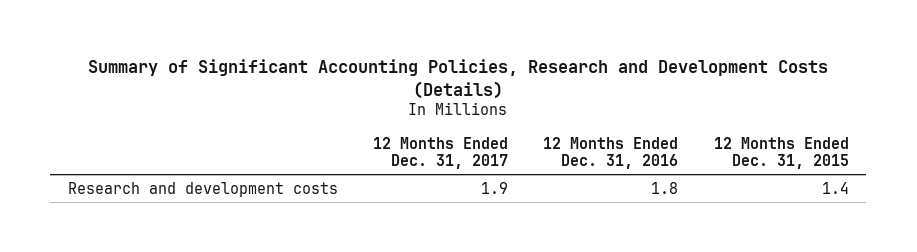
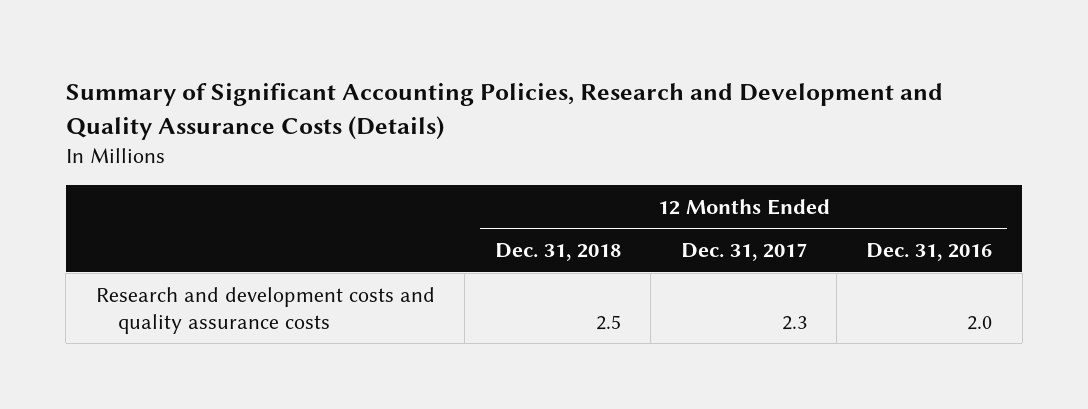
[88,58,829,99] Summary of Significant Accounting Policies, Research and Development Costs (Details) -> [65,82,943,140] Summary of Significant Accounting Policies, Research and Development and Quality Assurance Costs (Details)
[713,136,849,170] 12 Months Ended Dec. 31, 2015 -> none
none -> [494,243,621,262] Dec. 31, 2018
[67,181,338,197] Research and development costs -> [95,286,435,334] Research and development costs and quality assurance costs
[481,181,509,194] 1.9 -> [781,315,807,330] 2.3
[651,181,679,194] 1.8 -> [967,315,993,330] 2.0

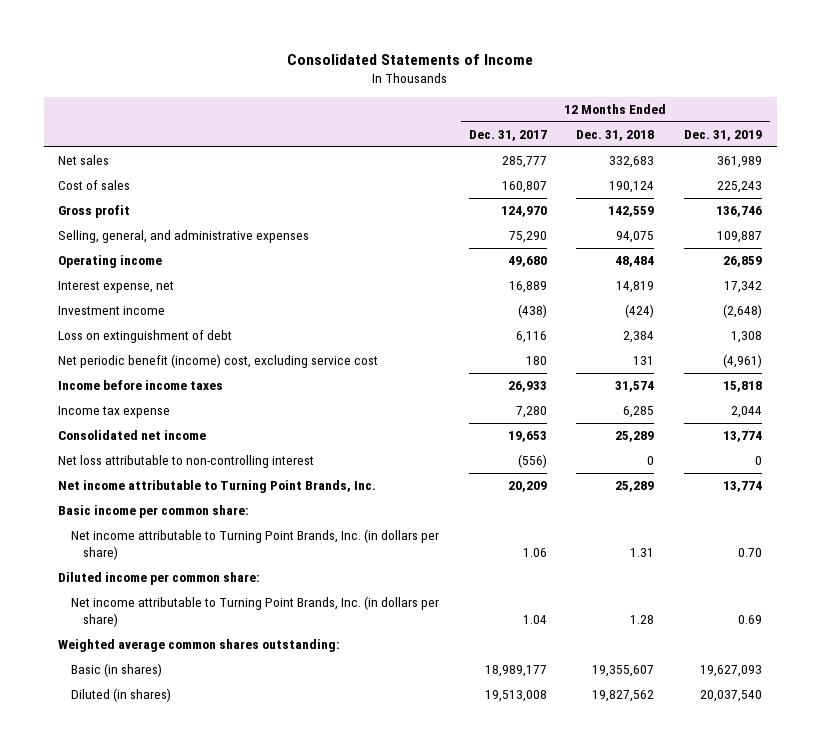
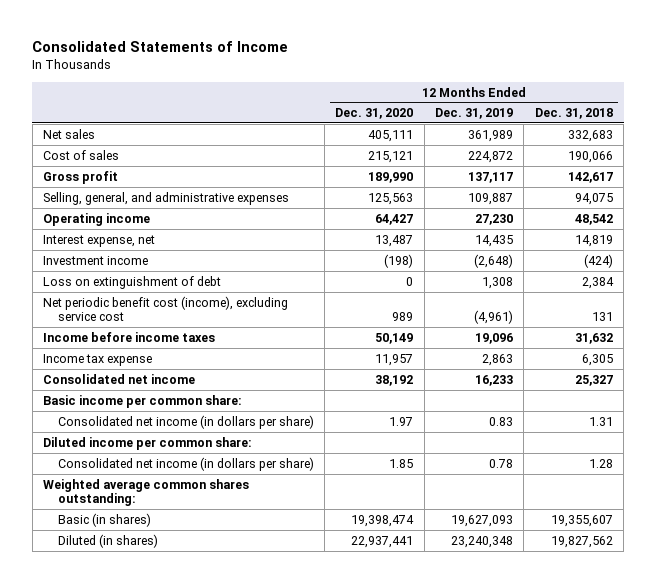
[468,130,547,142] Dec. 31, 2017 -> none
none -> [335,108,414,120] Dec. 31, 2020
[609,181,655,194] 190,124 -> [567,150,613,163] 190,066
[717,181,763,194] 225,243 -> [468,150,514,163] 224,872
[608,206,655,218] 142,559 -> [567,171,613,183] 142,617
[716,206,763,218] 136,746 -> [468,171,514,183] 137,117
[615,256,655,268] 48,484 -> [574,213,613,225] 48,542
[723,256,763,268] 26,859 -> [475,213,514,225] 27,230
[724,281,763,294] 17,342 -> [475,234,514,247] 14,435
[58,455,315,469] Net loss attributable to non-controlling interest -> none
[58,480,377,494] Net income attributable to Turning Point Brands, Inc. -> none
[58,354,379,369] Net periodic benefit (income) cost, excluding service cost -> [43,295,289,322] Net periodic benefit cost (income), excluding service cost
[615,381,655,393] 31,574 -> [574,332,613,344] 31,632
[723,381,763,393] 15,818 -> [475,332,514,344] 19,096
[623,406,655,419] 6,285 -> [581,353,613,366] 6,305
[731,406,763,419] 2,044 -> [482,353,514,366] 2,863
[615,431,655,443] 25,289 -> [574,374,613,386] 25,327
[723,431,763,443] 13,774 -> [475,374,514,386] 16,233
[70,529,439,561] Net income attributable to Turning Point Brands, Inc. (in dollars per share) -> [57,414,314,429] Consolidated net income (in dollars per share)
[738,548,763,558] 0.70 -> [489,416,514,426] 0.83
[70,596,439,628] Net income attributable to Turning Point Brands, Inc. (in dollars per share) -> [57,456,314,471] Consolidated net income (in dollars per share)
[738,615,763,625] 0.69 -> [489,458,514,468] 0.78
[700,690,763,703] 20,037,540 -> [451,535,514,548] 23,240,348

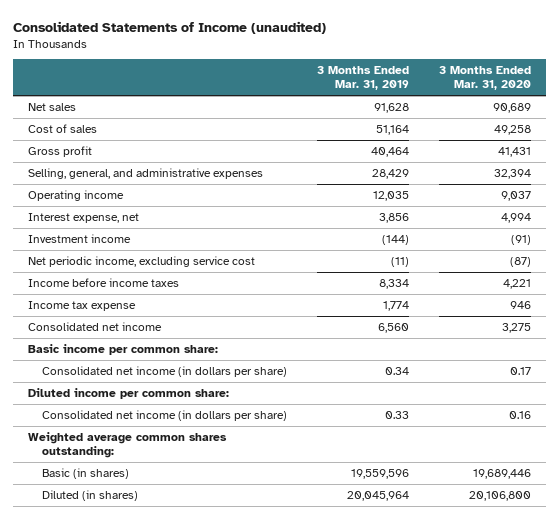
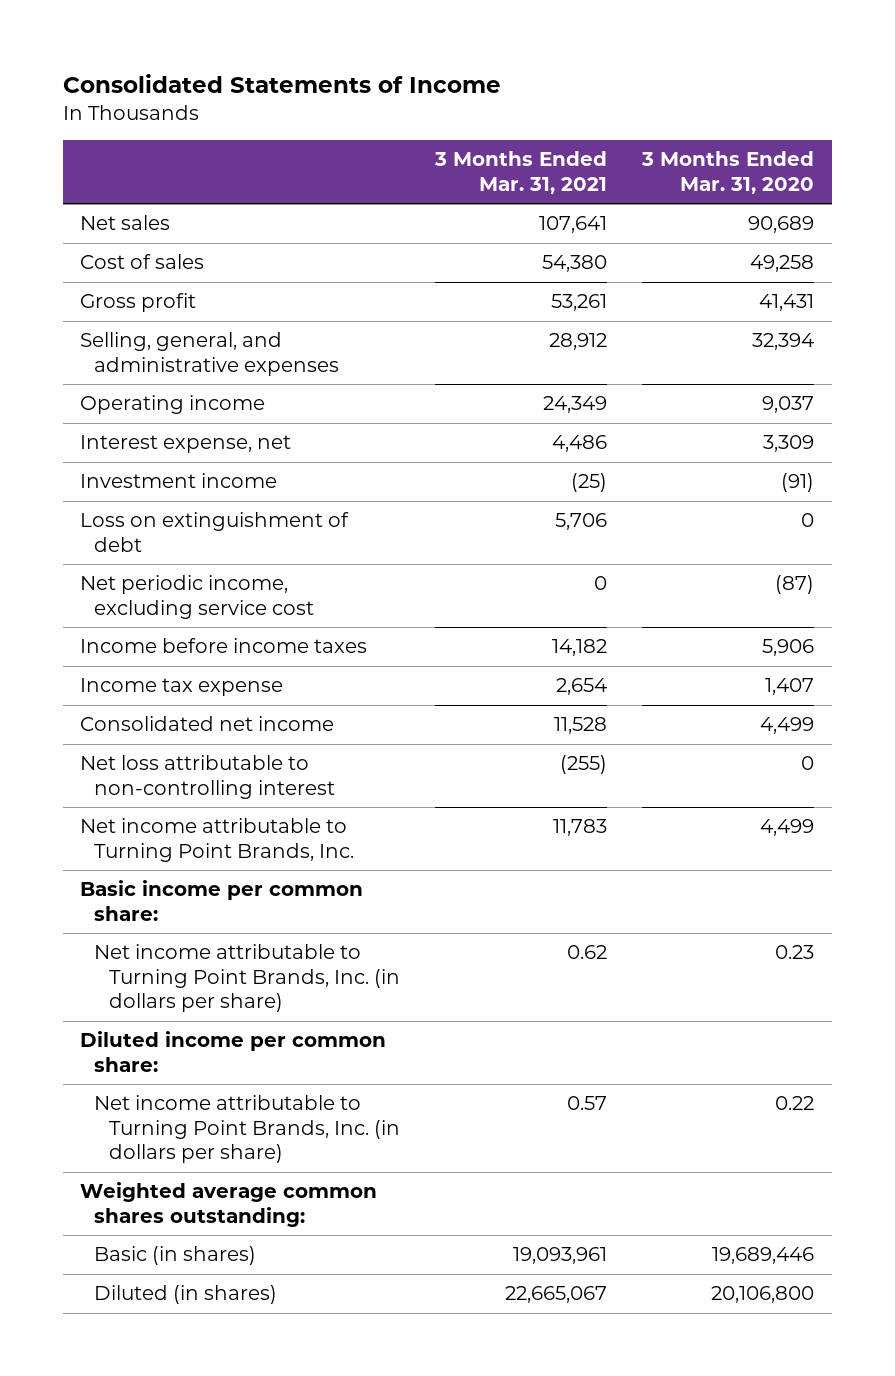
[13,20,327,34] Consolidated Statements of Income (unaudited) -> [62,74,501,94] Consolidated Statements of Income
[316,66,409,91] 3 Months Ended Mar. 31, 2019 -> none
none -> [433,151,607,194] 3 Months Ended Mar. 31, 2021
[500,213,531,224] 4,994 -> [763,435,815,453] 3,309
none -> [80,512,350,552] Loss on extinguishment of debt
[502,279,531,290] 4,221 -> [762,639,815,657] 5,906
[509,301,531,310] 946 -> [765,678,815,696] 1,407
[501,323,531,334] 3,275 -> [760,717,815,735] 4,499
none -> [80,755,336,799] Net loss attributable to non-controlling interest
none -> [80,818,355,862] Net income attributable to Turning Point Brands, Inc.
[41,366,287,378] Consolidated net income (in dollars per share) -> [94,944,400,1013] Net income attributable to Turning Point Brands, Inc. (in dollars per share)
[509,367,531,376] 0.17 -> [775,945,815,960] 0.23
[41,410,287,422] Consolidated net income (in dollars per share) -> [94,1095,400,1164] Net income attributable to Turning Point Brands, Inc. (in dollars per share)
[508,411,531,420] 0.16 -> [775,1096,815,1111] 0.22

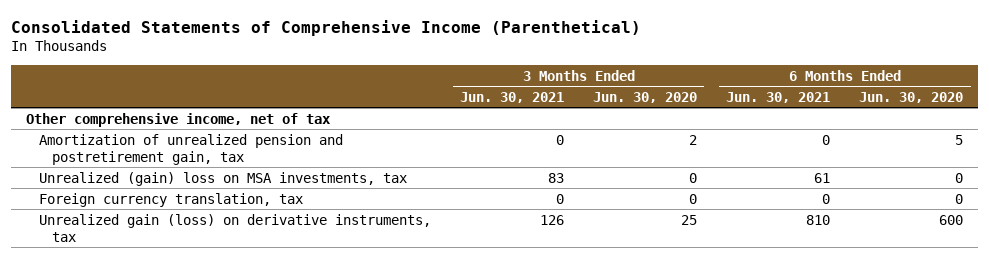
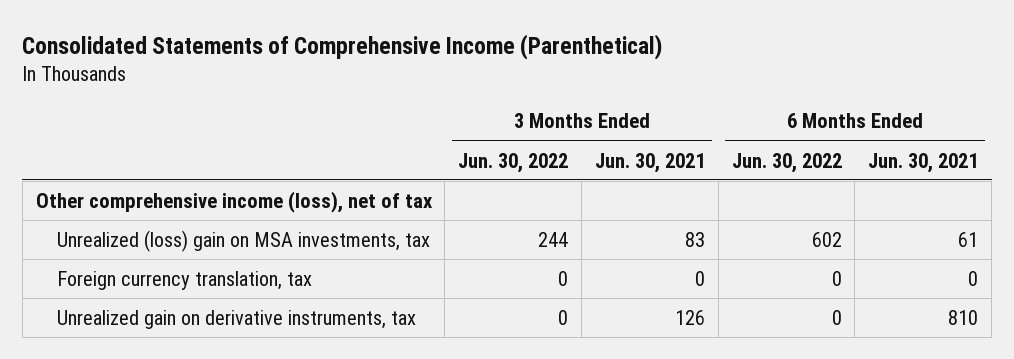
[593,91,698,103] Jun. 30, 2020 -> none
[859,91,964,103] Jun. 30, 2020 -> none
none -> [458,152,569,173] Jun. 30, 2022
none -> [731,152,842,173] Jun. 30, 2022
[39,133,344,165] Amortization of unrealized pension and postretirement gain, tax -> none
[25,112,331,127] Other comprehensive income, net of tax -> [35,190,433,213] Other comprehensive income (loss), net of tax
[39,171,408,186] Unrealized (gain) loss on MSA investments, tax -> [57,229,431,252] Unrealized (loss) gain on MSA investments, tax
[39,213,432,242] Unrealized gain (loss) on derivative instruments, tax -> [57,309,417,329] Unrealized gain on derivative instruments, tax

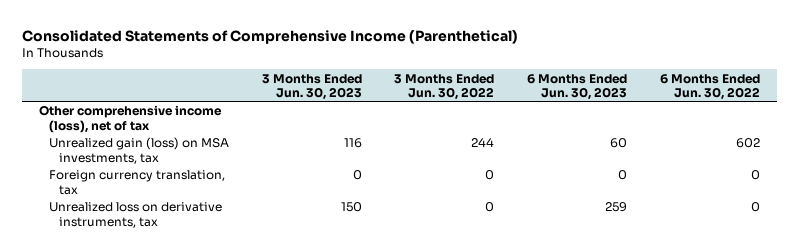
[594,152,705,173] Jun. 30, 2021 -> none
[868,152,979,173] Jun. 30, 2021 -> none
none -> [261,73,362,100] 3 Months Ended Jun. 30, 2023
none -> [527,73,628,100] 6 Months Ended Jun. 30, 2023
[57,229,431,252] Unrealized (loss) gain on MSA investments, tax -> [48,137,229,164] Unrealized gain (loss) on MSA investments, tax
[57,309,417,329] Unrealized gain on derivative instruments, tax -> [48,202,222,228] Unrealized loss on derivative instruments, tax

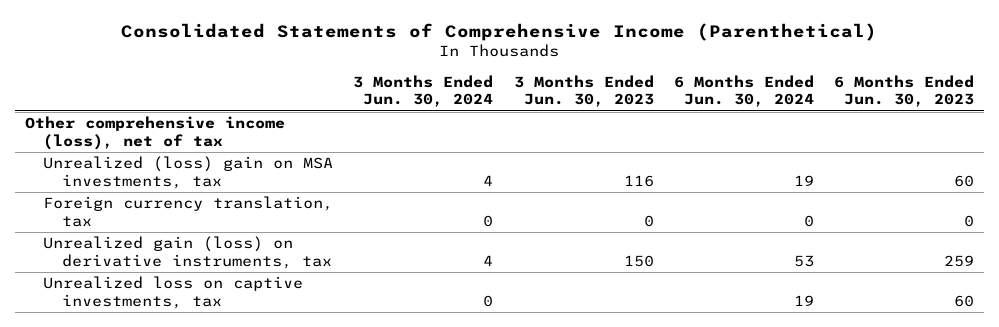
[394,73,495,100] 3 Months Ended Jun. 30, 2022 -> none
[660,73,761,100] 6 Months Ended Jun. 30, 2022 -> none
none -> [353,74,494,108] 3 Months Ended Jun. 30, 2024
none -> [673,74,814,108] 6 Months Ended Jun. 30, 2024
[48,137,229,164] Unrealized gain (loss) on MSA investments, tax -> [43,156,334,189] Unrealized (loss) gain on MSA investments, tax
[48,202,222,228] Unrealized loss on derivative instruments, tax -> [43,236,332,269] Unrealized gain (loss) on derivative instruments, tax
none -> [43,276,304,309] Unrealized loss on captive investments, tax

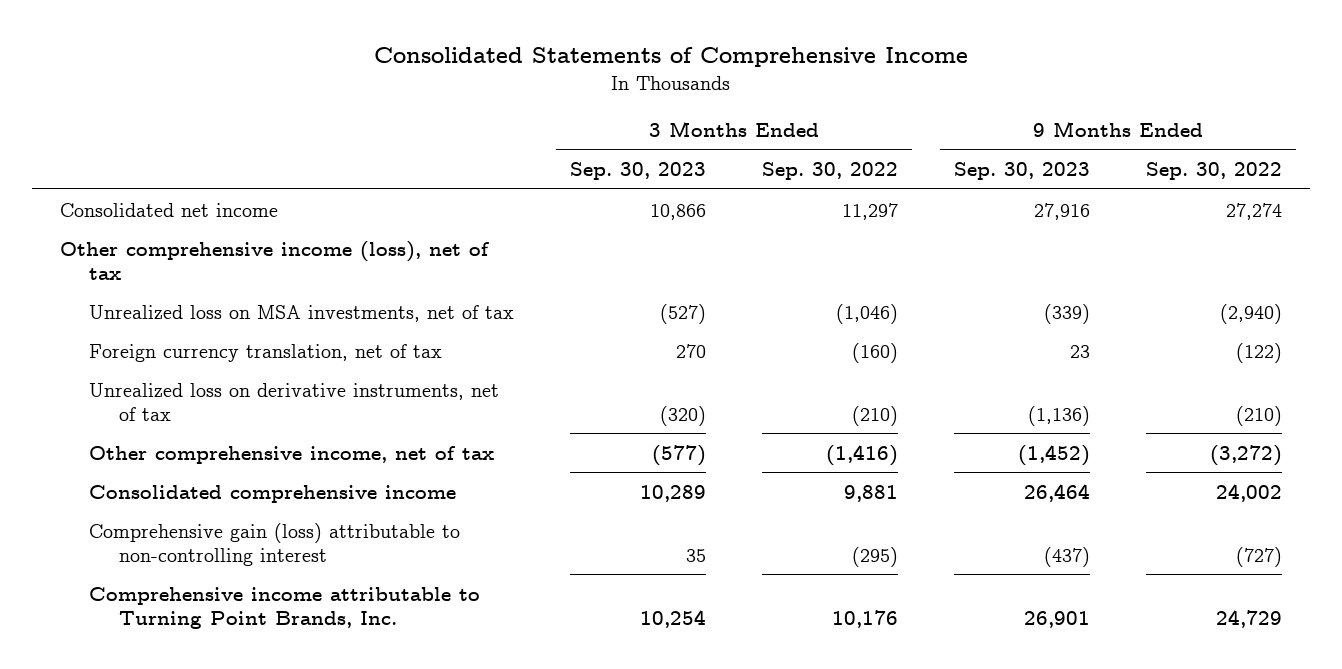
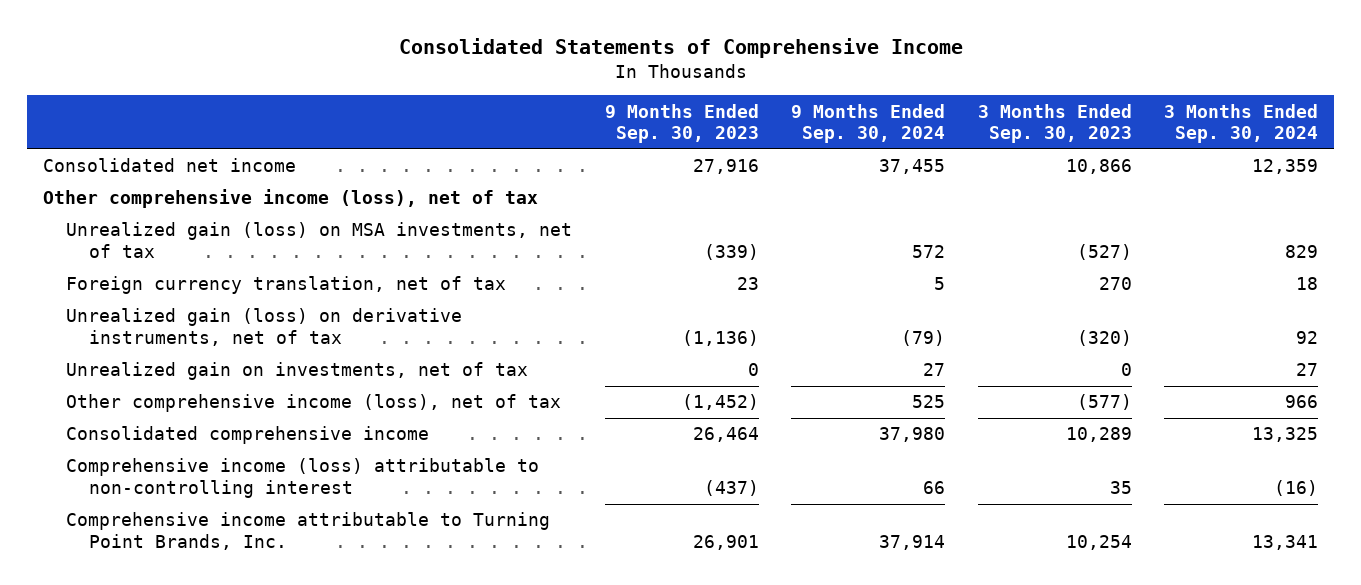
[762,162,899,181] Sep. 30, 2022 -> none
[1146,162,1283,181] Sep. 30, 2022 -> none
none -> [791,103,946,144] 9 Months Ended Sep. 30, 2024
none -> [1163,103,1318,144] 3 Months Ended Sep. 30, 2024
[89,304,515,322] Unrealized loss on MSA investments, net of tax -> [66,222,573,259] Unrealized gain (loss) on MSA investments, net of tax
[89,382,500,421] Unrealized loss on derivative instruments, net of tax -> [66,308,463,347] Unrealized gain (loss) on derivative instruments, net of tax
none -> [66,362,529,381] Unrealized gain on investments, net of tax
[89,445,495,464] Other comprehensive income, net of tax -> [66,394,562,413] Other comprehensive income (loss), net of tax
[89,522,461,566] Comprehensive gain (loss) attributable to non-controlling interest -> [66,458,540,499] Comprehensive income (loss) attributable to non-controlling interest

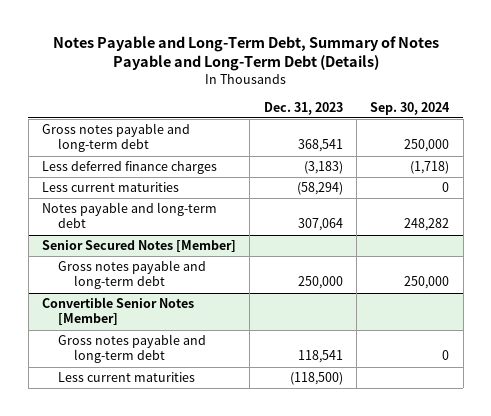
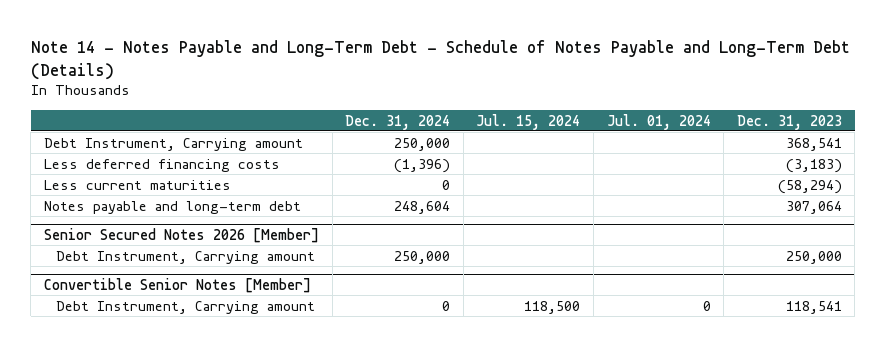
[52,35,439,72] Notes Payable and Long-Term Debt, Summary of Notes Payable and Long-Term Debt (Details) -> [30,40,850,80] Note 14 - Notes Payable and Long-Term Debt - Schedule of Notes Payable and Long-Term Debt (Details)
[370,101,451,115] Sep. 30, 2024 -> none
none -> [345,114,451,130] Dec. 31, 2024
none -> [476,113,581,130] Jul. 15, 2024
none -> [606,113,711,130] Jul. 01, 2024
[42,123,191,153] Gross notes payable and long-term debt -> [43,137,303,151] Debt Instrument, Carrying amount
[42,161,218,175] Less deferred finance charges -> [43,158,280,172] Less deferred financing costs
[42,240,237,253] Senior Secured Notes [Member] -> [43,227,319,243] Senior Secured Notes 2026 [Member]
[57,260,206,290] Gross notes payable and long-term debt -> [56,250,316,264] Debt Instrument, Carrying amount
[57,372,195,383] Less current maturities -> none
[57,334,206,364] Gross notes payable and long-term debt -> [56,300,316,314] Debt Instrument, Carrying amount

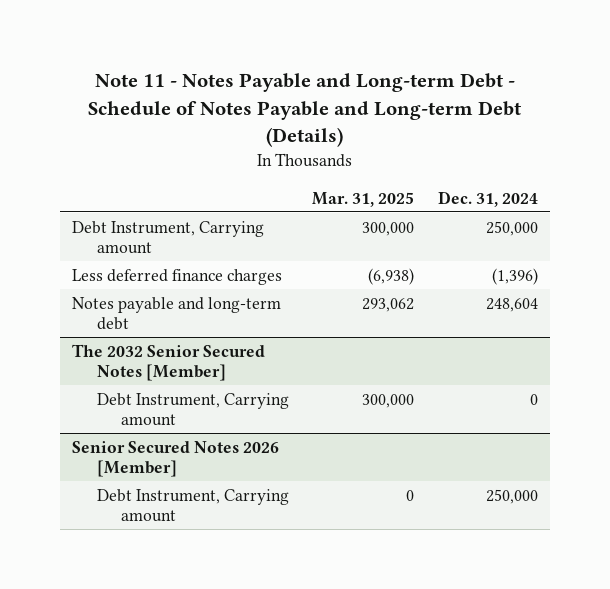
[30,40,850,80] Note 14 - Notes Payable and Long-Term Debt - Schedule of Notes Payable and Long-Term Debt (Details) -> [88,73,522,148] Note 11 - Notes Payable and Long-term Debt - Schedule of Notes Payable and Long-term Debt (Details)
[476,113,581,130] Jul. 15, 2024 -> none
[606,113,711,130] Jul. 01, 2024 -> none
[736,114,842,130] Dec. 31, 2023 -> none
none -> [312,191,415,207] Mar. 31, 2025
[43,179,231,190] Less current maturities -> none
[43,158,280,172] Less deferred financing costs -> [71,268,282,285] Less deferred finance charges
none -> [71,343,265,382] The 2032 Senior Secured Notes [Member]
none -> [96,392,289,427] Debt Instrument, Carrying amount
[43,277,311,293] Convertible Senior Notes [Member] -> none
[56,300,316,314] Debt Instrument, Carrying amount -> none

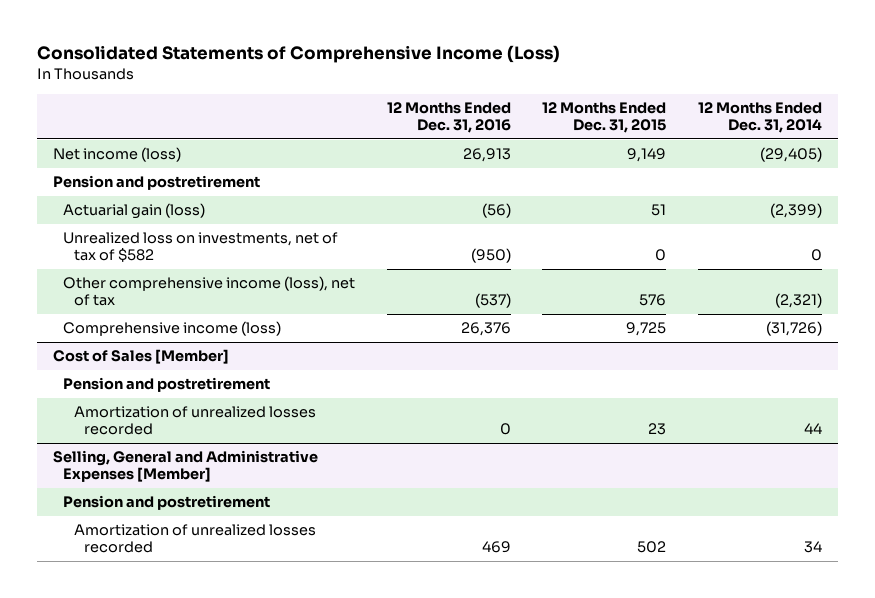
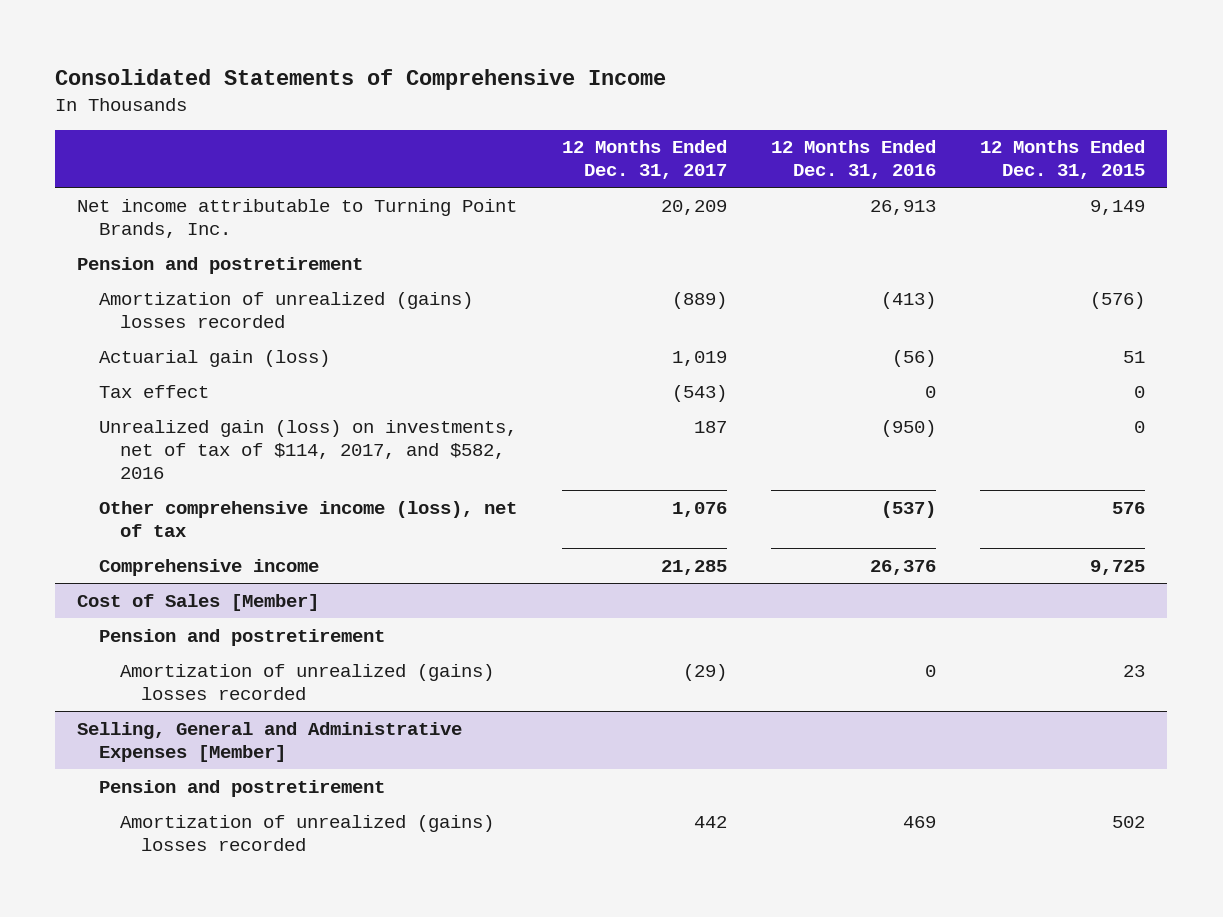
[36,45,560,64] Consolidated Statements of Comprehensive Income (Loss) -> [55,68,667,90] Consolidated Statements of Comprehensive Income
[697,101,822,134] 12 Months Ended Dec. 31, 2014 -> none
none -> [561,140,727,180] 12 Months Ended Dec. 31, 2017
[52,147,181,163] Net income (loss) -> [77,198,518,238] Net income attributable to Turning Point Brands, Inc.
none -> [98,291,473,328] Amortization of unrealized (gains) losses recorded
none -> [98,384,209,398] Tax effect
[63,232,339,263] Unrealized loss on investments, net of tax of $582 -> [98,419,517,479] Unrealized gain (loss) on investments, net of tax of $114, 2017, and $582, 2016
[63,321,282,337] Comprehensive income (loss) -> [98,558,319,576] Comprehensive income
[73,406,316,436] Amortization of unrealized losses recorded -> [119,663,494,700] Amortization of unrealized (gains) losses recorded
[73,524,316,554] Amortization of unrealized losses recorded -> [119,814,494,851] Amortization of unrealized (gains) losses recorded

